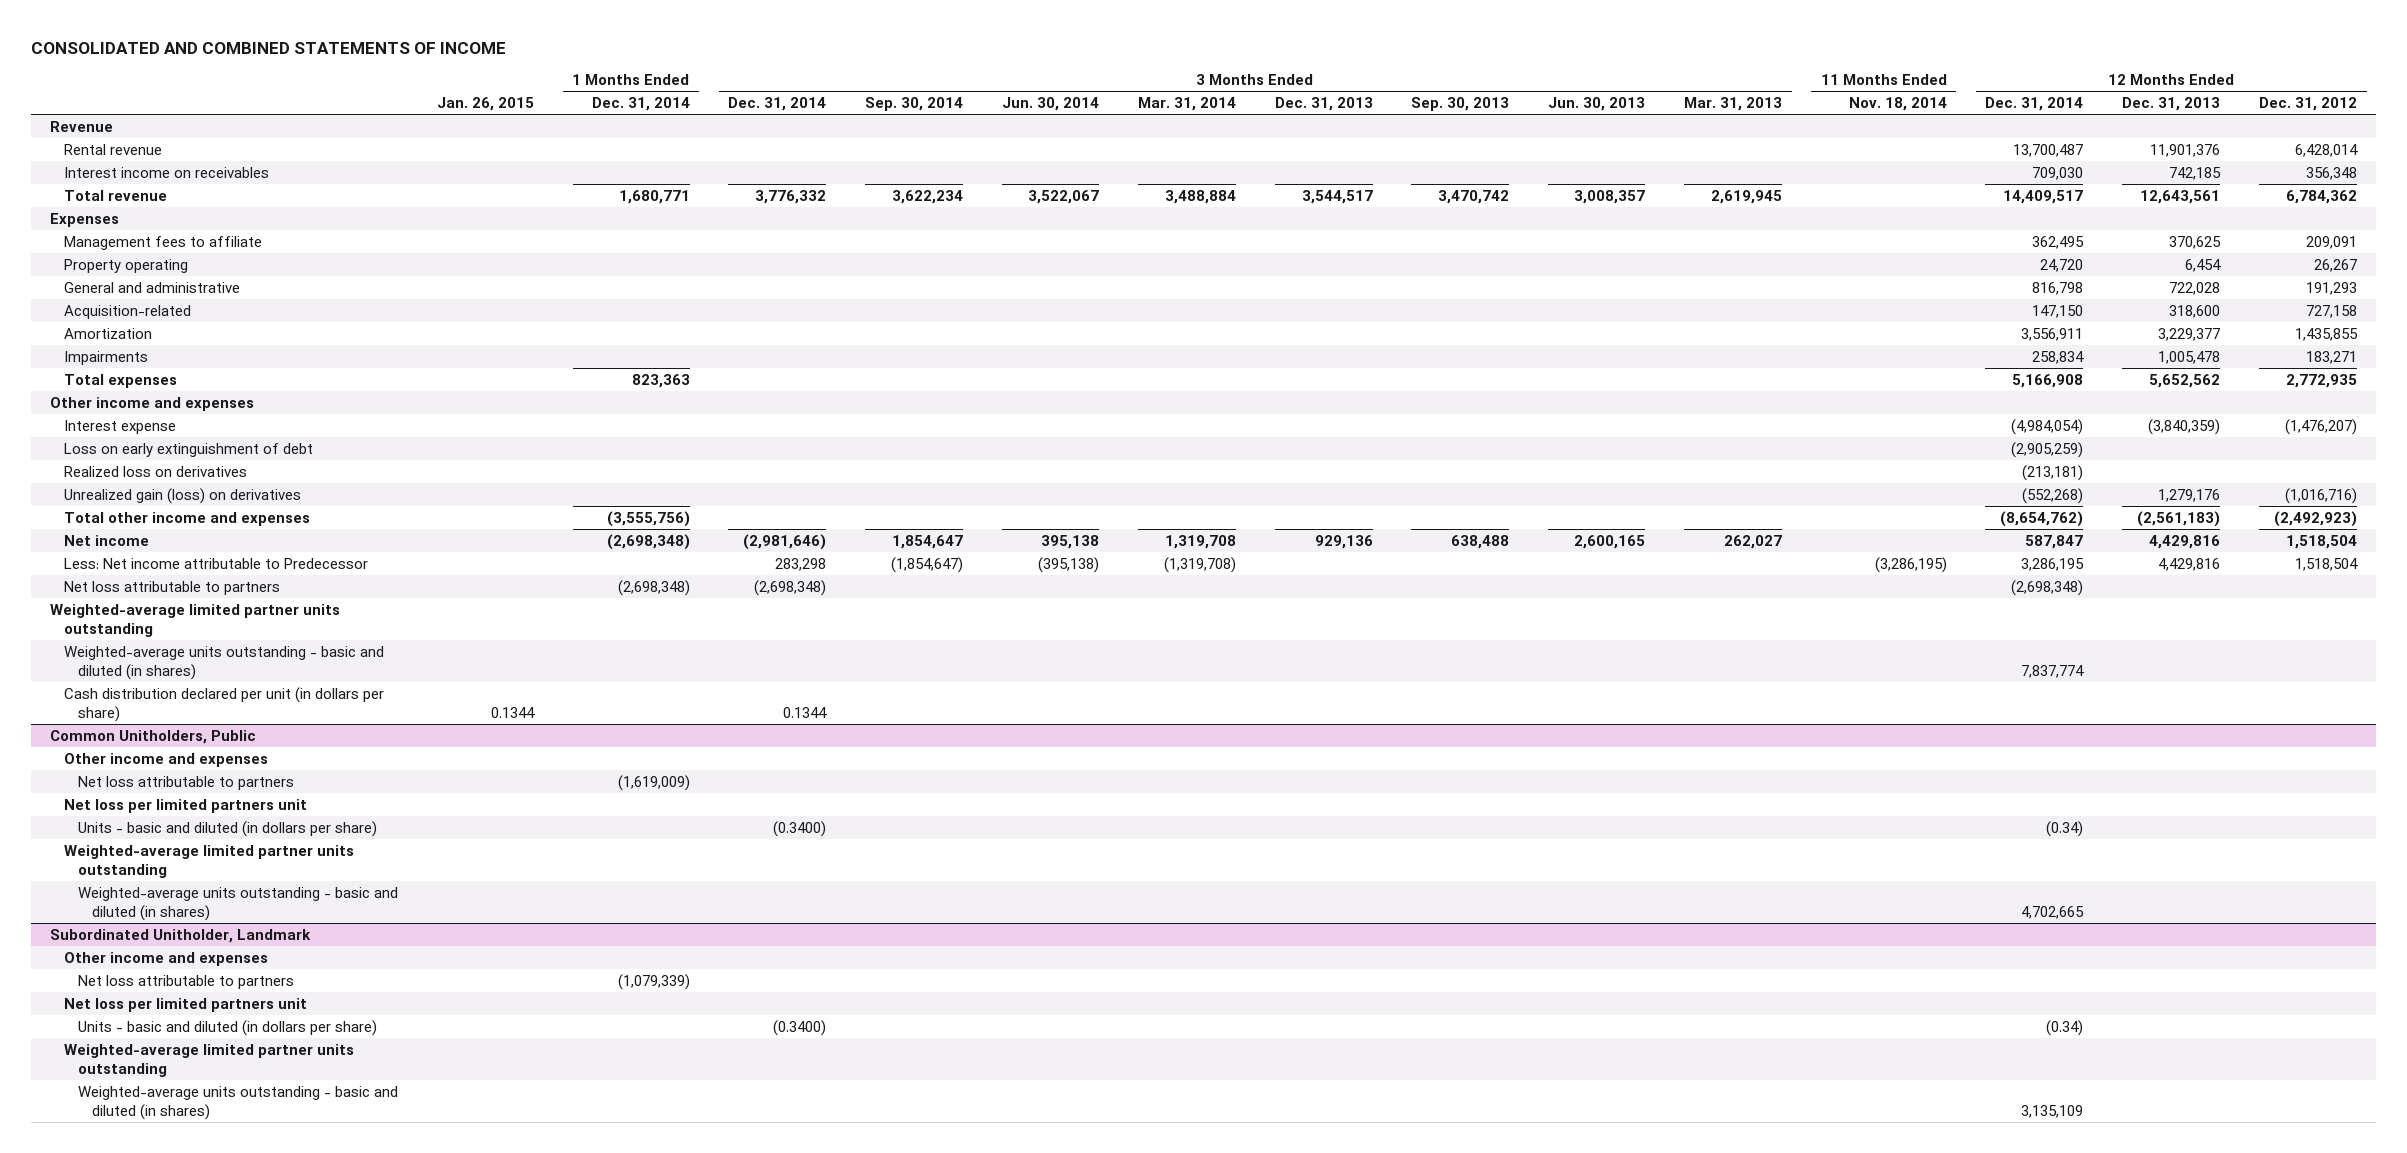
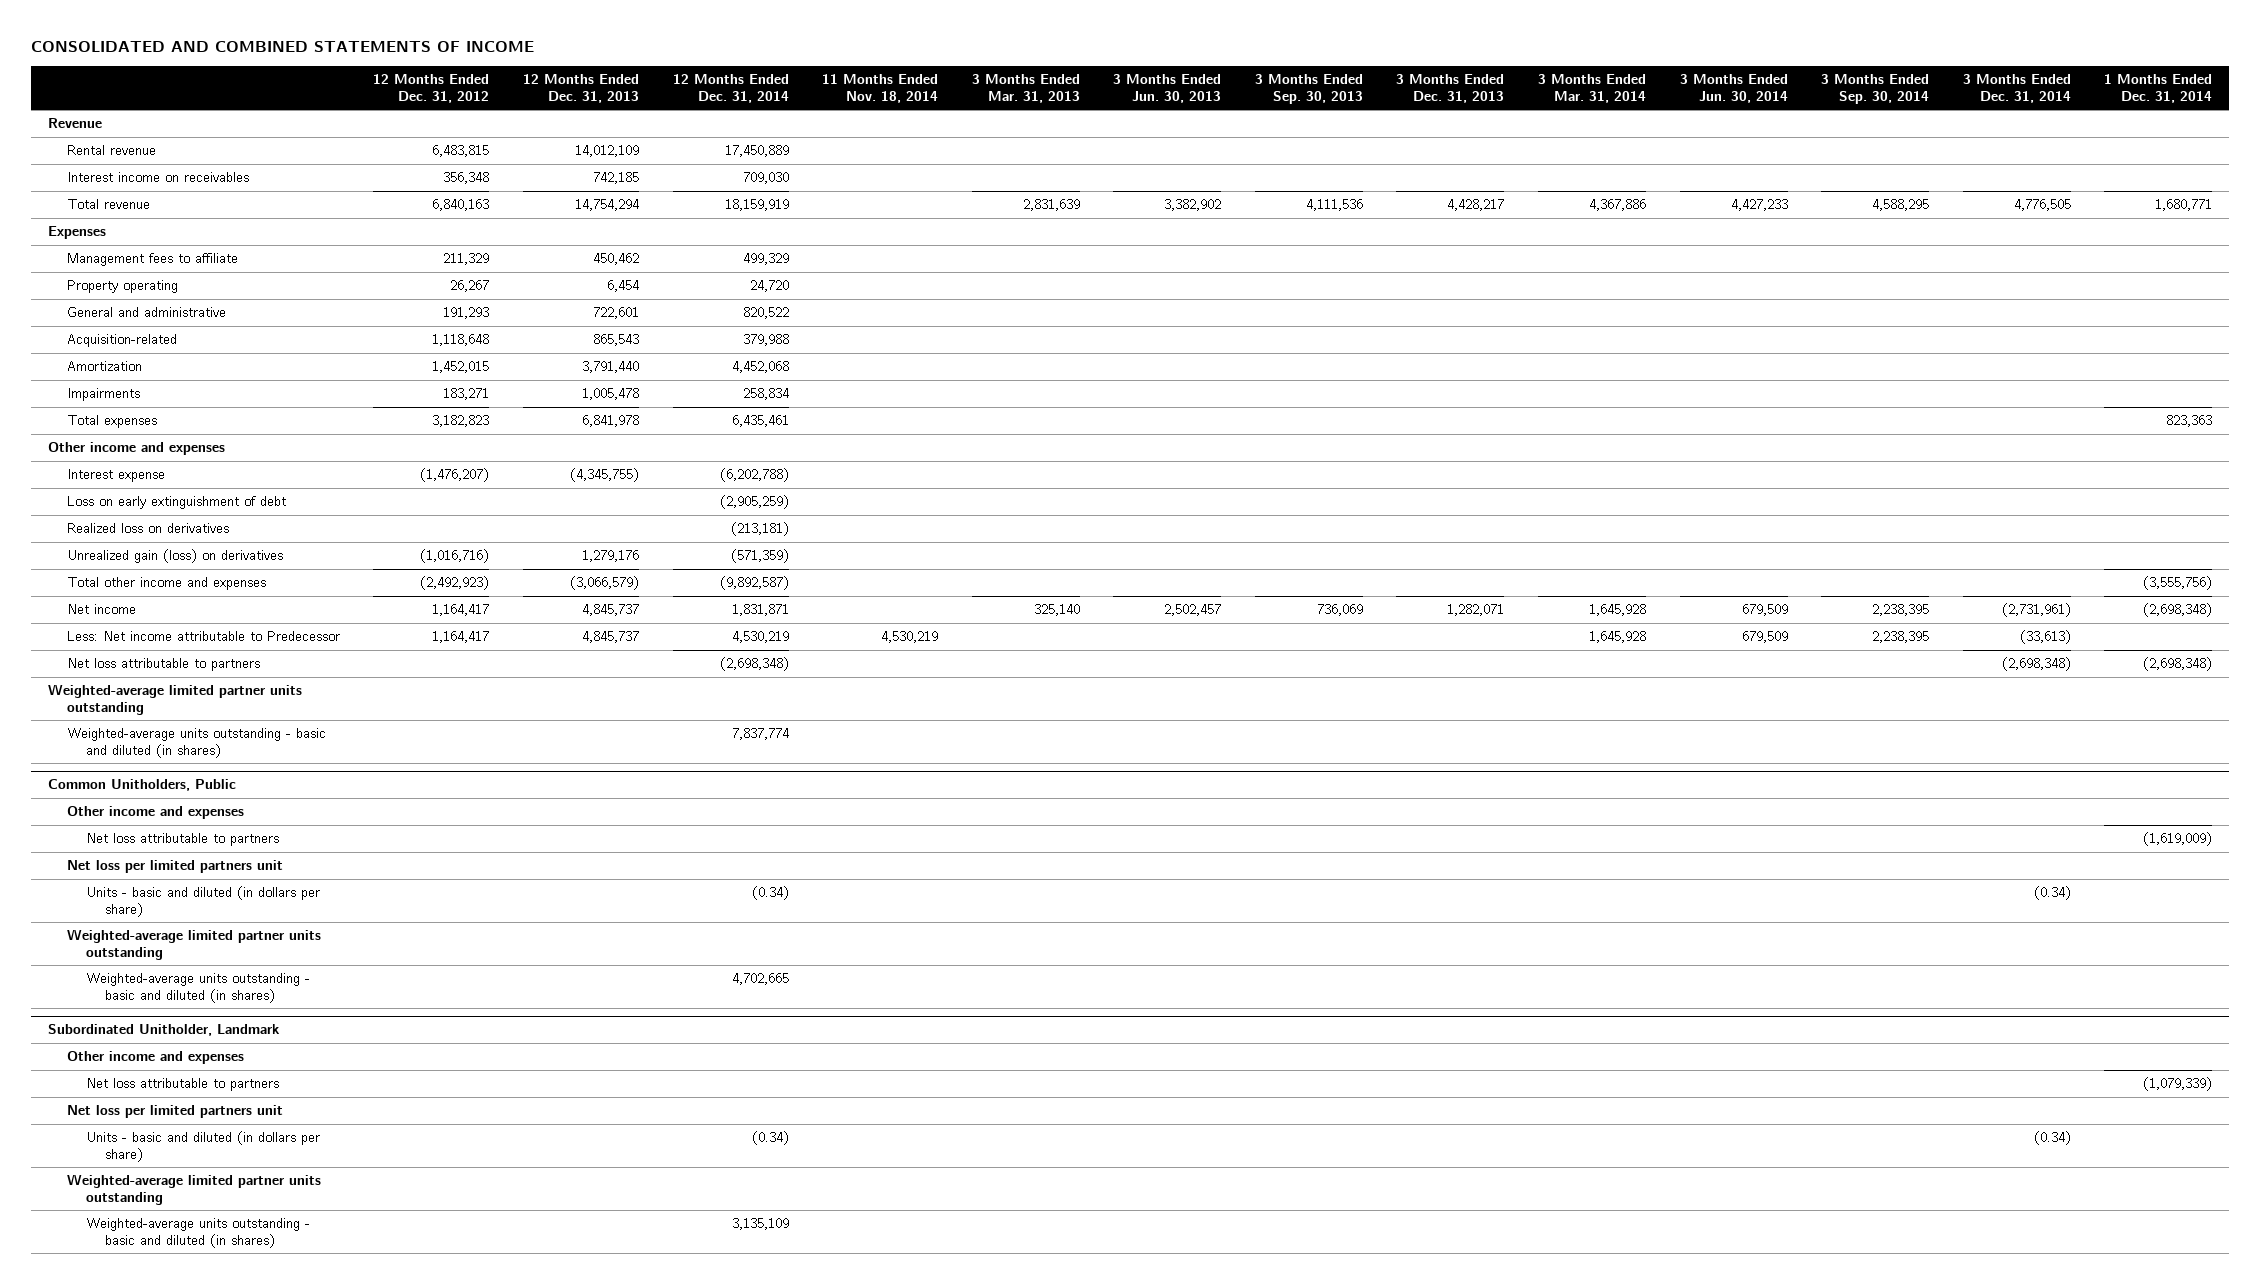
[436,97,534,112] Jan. 26, 2015 -> none
[2013,143,2084,157] 13,700,487 -> [724,145,789,158] 17,450,889
[2150,143,2221,157] 11,901,376 -> [575,145,640,158] 14,012,109
[2294,143,2358,157] 6,428,014 -> [432,145,490,158] 6,483,815
[755,189,827,204] 3,776,332 -> [2013,199,2071,212] 4,776,505
[892,189,964,204] 3,622,234 -> [1872,199,1930,212] 4,588,295
[1028,189,1100,204] 3,522,067 -> [1730,199,1788,212] 4,427,233
[1164,189,1236,204] 3,488,884 -> [1588,199,1646,212] 4,367,886
[1301,189,1373,204] 3,544,517 -> [1447,199,1505,212] 4,428,217
[1438,189,1510,204] 3,470,742 -> [1305,199,1363,212] 4,111,536
[1574,189,1646,204] 3,008,357 -> [1164,199,1222,212] 3,382,902
[1710,189,1782,204] 2,619,945 -> [1022,199,1080,212] 2,831,639
[2003,189,2084,204] 14,409,517 -> [724,199,789,212] 18,159,919
[2140,189,2221,204] 12,643,561 -> [575,199,640,212] 14,754,294
[2285,189,2357,204] 6,784,362 -> [432,199,490,212] 6,840,163
[2032,235,2085,249] 362,495 -> [742,253,789,266] 499,329
[2169,235,2222,249] 370,625 -> [593,253,640,266] 450,462
[2305,235,2357,249] 209,091 -> [443,253,490,266] 211,329
[2032,281,2084,295] 816,798 -> [742,307,789,320] 820,522
[2169,281,2221,295] 722,028 -> [593,307,640,320] 722,601
[2032,304,2084,318] 147,150 -> [742,334,789,347] 379,988
[2169,304,2221,318] 318,600 -> [593,334,640,347] 865,543
[2305,304,2357,318] 727,158 -> [432,334,490,347] 1,118,648
[2021,327,2084,341] 3,556,911 -> [731,361,789,374] 4,452,068
[2158,327,2221,341] 3,229,377 -> [582,361,640,374] 3,791,440
[2294,327,2358,341] 1,435,855 -> [432,361,490,374] 1,452,015
[2012,373,2084,388] 5,166,908 -> [731,415,789,428] 6,435,461
[2149,373,2221,388] 5,652,562 -> [582,415,640,428] 6,841,978
[2285,373,2357,388] 2,772,935 -> [432,415,490,428] 3,182,823
[2011,418,2084,435] (4,984,054) -> [719,468,789,483] (6,202,788)
[2148,418,2221,435] (3,840,359) -> [570,468,640,483] (4,345,755)
[2022,487,2084,504] (552,268) -> [730,549,789,564] (571,359)
[2000,510,2084,527] (8,654,762) -> [719,576,789,591] (9,892,587)
[2137,510,2221,527] (2,561,183) -> [570,576,640,591] (3,066,579)
[743,533,827,550] (2,981,646) -> [2001,603,2071,618] (2,731,961)
[892,534,964,549] 1,854,647 -> [1872,604,1930,617] 2,238,395
[1041,534,1100,549] 395,138 -> [1741,604,1788,617] 679,509
[1164,534,1236,549] 1,319,708 -> [1588,604,1646,617] 1,645,928
[1314,534,1373,549] 929,136 -> [1447,604,1505,617] 1,282,071
[1451,534,1510,549] 638,488 -> [1316,604,1363,617] 736,069
[1574,534,1646,549] 2,600,165 -> [1164,604,1222,617] 2,502,457
[1723,534,1782,549] 262,027 -> [1033,604,1080,617] 325,140
[2025,534,2084,549] 587,847 -> [731,604,789,617] 1,831,871
[2149,534,2221,549] 4,429,816 -> [582,604,640,617] 4,845,737
[2285,534,2357,549] 1,518,504 -> [432,604,490,617] 1,164,417
[775,557,827,571] 283,298 -> [2019,630,2071,645] (33,613)
[891,556,964,573] (1,854,647) -> [1872,631,1930,644] 2,238,395
[1038,556,1100,573] (395,138) -> [1741,631,1788,644] 679,509
[1163,556,1236,573] (1,319,708) -> [1588,631,1646,644] 1,645,928
[1874,556,1947,573] (3,286,195) -> [881,631,939,644] 4,530,219
[2021,557,2085,571] 3,286,195 -> [731,631,789,644] 4,530,219
[2158,557,2221,571] 4,429,816 -> [582,631,640,644] 4,845,737
[2294,557,2358,571] 1,518,504 -> [432,631,490,644] 1,164,417
[64,686,385,722] Cash distribution declared per unit (in dollars per share) -> none
[773,820,827,837] (0.3400) -> [2033,886,2071,901] (0.34)
[773,1019,827,1036] (0.3400) -> [2033,1131,2071,1146] (0.34)

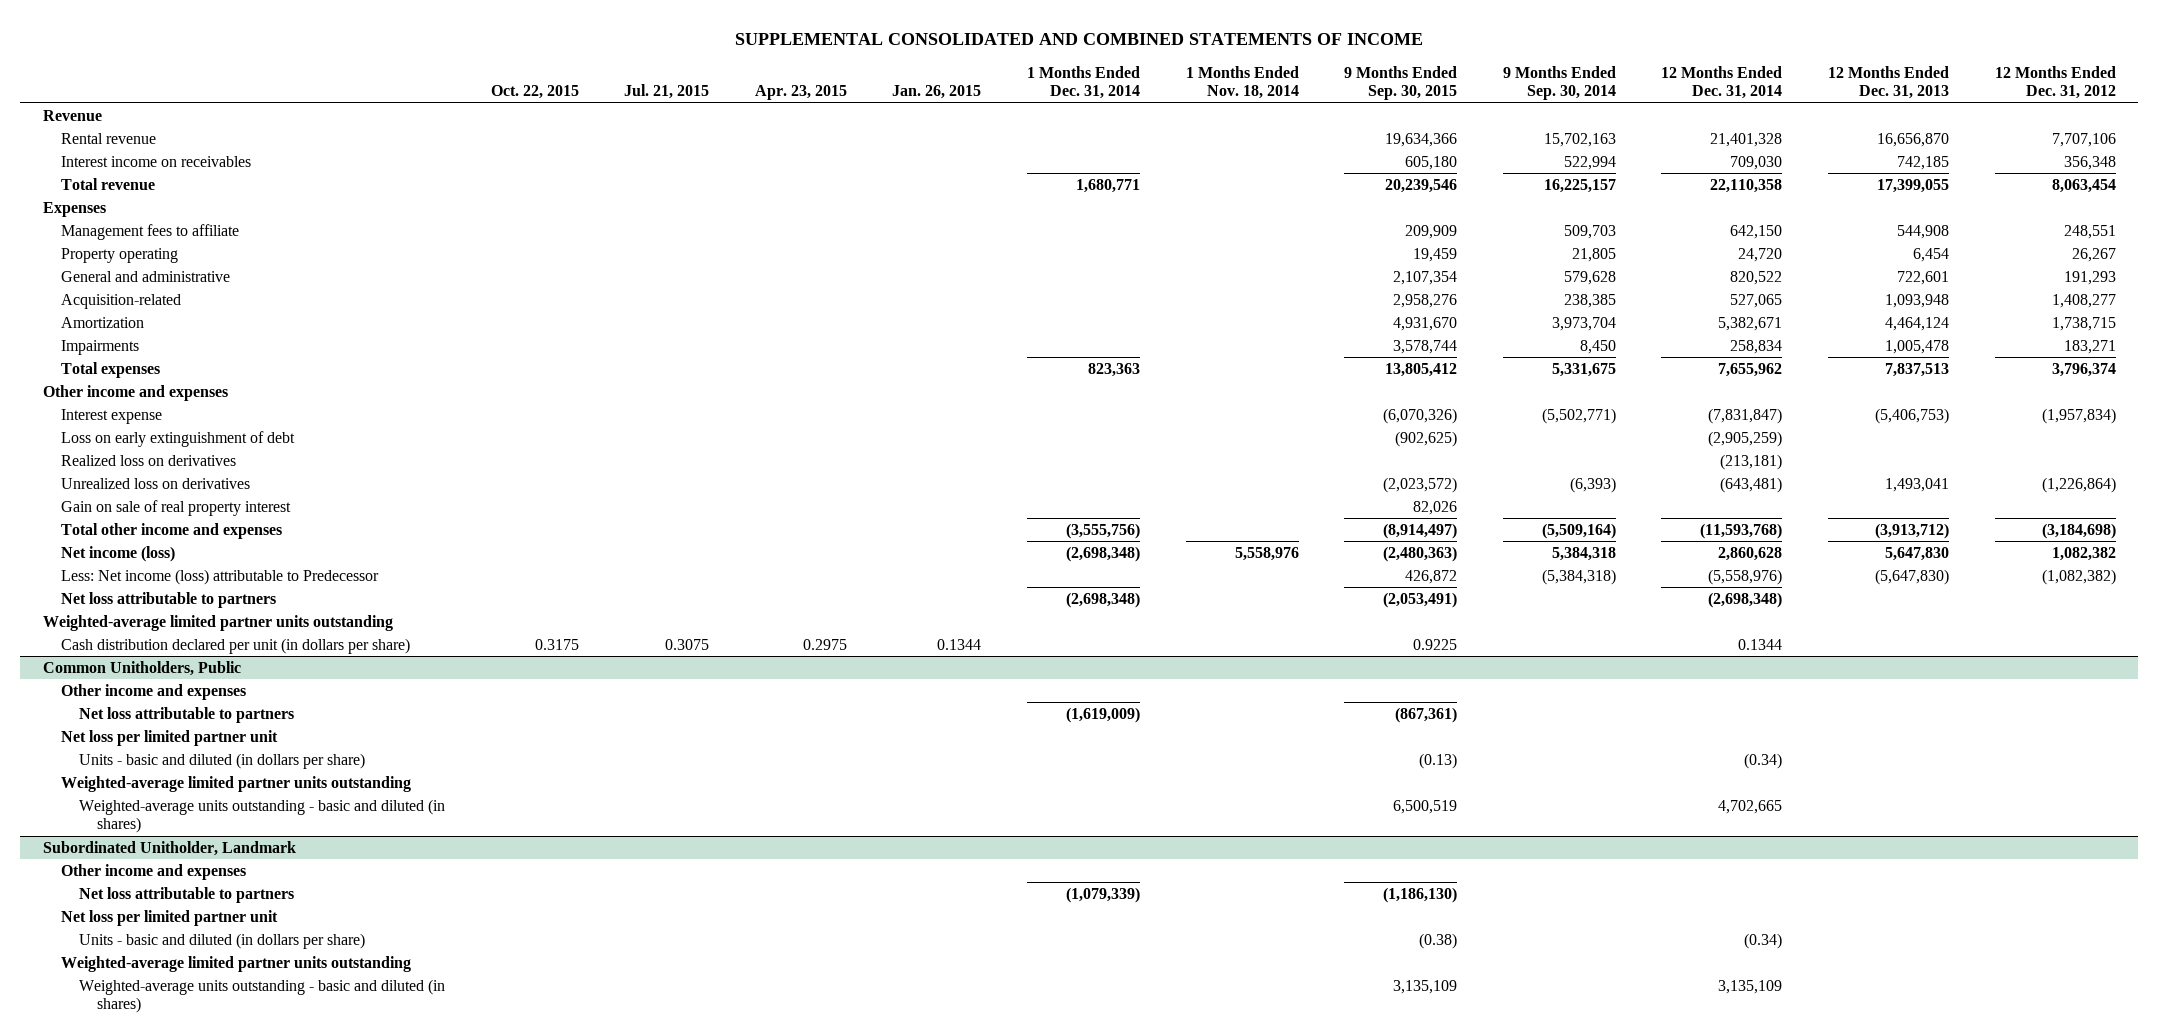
[30,41,534,53] CONSOLIDATED AND COMBINED STATEMENTS OF INCOME -> [735,32,1424,45] SUPPLEMENTAL CONSOLIDATED AND COMBINED STATEMENTS OF INCOME
[822,74,939,103] 11 Months Ended Nov. 18, 2014 -> none
[971,74,1080,103] 3 Months Ended Mar. 31, 2013 -> none
[1113,74,1222,103] 3 Months Ended Jun. 30, 2013 -> none
[1254,74,1363,104] 3 Months Ended Sep. 30, 2013 -> none
[1396,74,1505,103] 3 Months Ended Dec. 31, 2013 -> none
[1537,74,1646,103] 3 Months Ended Mar. 31, 2014 -> none
[1679,74,1788,103] 3 Months Ended Jun. 30, 2014 -> none
[1821,74,1930,104] 3 Months Ended Sep. 30, 2014 -> none
[1962,74,2071,103] 3 Months Ended Dec. 31, 2014 -> none
none -> [490,84,579,99] Oct. 22, 2015
none -> [624,83,710,99] Jul. 21, 2015
none -> [754,84,847,100] Apr. 23, 2015
none -> [892,84,982,99] Jan. 26, 2015
none -> [1185,65,1299,99] 1 Months Ended Nov. 18, 2014
none -> [1344,65,1458,100] 9 Months Ended Sep. 30, 2015
none -> [1502,65,1616,100] 9 Months Ended Sep. 30, 2014
[432,145,490,158] 6,483,815 -> [2051,132,2116,147] 7,707,106
[575,145,640,158] 14,012,109 -> [1877,132,1950,147] 16,656,870
[724,145,789,158] 17,450,889 -> [1710,132,1783,147] 21,401,328
[432,199,490,212] 6,840,163 -> [2051,178,2116,193] 8,063,454
[575,199,640,212] 14,754,294 -> [1877,178,1950,193] 17,399,055
[724,199,789,212] 18,159,919 -> [1710,178,1783,193] 22,110,358
[443,253,490,266] 211,329 -> [2063,224,2116,239] 248,551
[593,253,640,266] 450,462 -> [1897,224,1950,239] 544,908
[742,253,789,266] 499,329 -> [1730,224,1783,239] 642,150
[432,334,490,347] 1,118,648 -> [2051,293,2116,308] 1,408,277
[593,334,640,347] 865,543 -> [1885,293,1950,308] 1,093,948
[742,334,789,347] 379,988 -> [1730,293,1783,308] 527,065
[432,361,490,374] 1,452,015 -> [2051,316,2116,331] 1,738,715
[582,361,640,374] 3,791,440 -> [1885,316,1950,331] 4,464,124
[731,361,789,374] 4,452,068 -> [1718,316,1783,331] 5,382,671
[432,415,490,428] 3,182,823 -> [2051,362,2116,377] 3,796,374
[582,415,640,428] 6,841,978 -> [1885,362,1950,377] 7,837,513
[731,415,789,428] 6,435,461 -> [1718,362,1783,377] 7,655,962
[420,468,490,483] (1,476,207) -> [2041,407,2116,424] (1,957,834)
[570,468,640,483] (4,345,755) -> [1875,407,1950,424] (5,406,753)
[719,468,789,483] (6,202,788) -> [1708,407,1783,424] (7,831,847)
[66,549,283,564] Unrealized gain (loss) on derivatives -> [61,477,251,489] Unrealized loss on derivatives
[420,549,490,564] (1,016,716) -> [2041,476,2116,493] (1,226,864)
[582,550,640,563] 1,279,176 -> [1885,477,1950,492] 1,493,041
[730,549,789,564] (571,359) -> [1720,476,1783,493] (643,481)
none -> [61,499,292,516] Gain on sale of real property interest
[420,576,490,591] (2,492,923) -> [2041,522,2116,539] (3,184,698)
[570,576,640,591] (3,066,579) -> [1875,522,1950,539] (3,913,712)
[719,576,789,591] (9,892,587) -> [1700,522,1783,539] (11,593,768)
[66,604,136,615] Net income -> [61,545,176,562] Net income (loss)
[432,604,490,617] 1,164,417 -> [2051,546,2116,561] 1,082,382
[582,604,640,617] 4,845,737 -> [1885,546,1950,561] 5,647,830
[731,604,789,617] 1,831,871 -> [1718,546,1783,561] 2,860,628
[66,631,340,642] Less: Net income attributable to Predecessor -> [61,568,380,585] Less: Net income (loss) attributable to Predecessor
[432,631,490,644] 1,164,417 -> [2041,568,2116,585] (1,082,382)
[582,631,640,644] 4,845,737 -> [1875,568,1950,585] (5,647,830)
[731,631,789,644] 4,530,219 -> [1708,568,1783,585] (5,558,976)
[66,728,326,758] Weighted-average units outstanding - basic and diluted (in shares) -> none
none -> [61,637,411,654] Cash distribution declared per unit (in dollars per share)
[66,860,283,874] Net loss per limited partners unit -> [61,729,279,746] Net loss per limited partner unit
[66,1105,283,1119] Net loss per limited partners unit -> [61,909,279,926] Net loss per limited partner unit

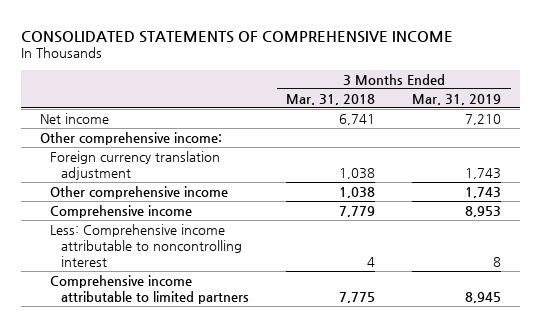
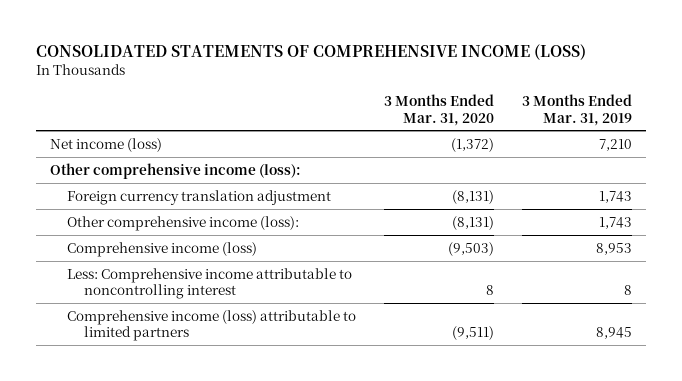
[21,30,454,43] CONSOLIDATED STATEMENTS OF COMPREHENSIVE INCOME -> [35,43,586,60] CONSOLIDATED STATEMENTS OF COMPREHENSIVE INCOME (LOSS)
[286,93,376,105] Mar. 31, 2018 -> none
none -> [384,94,495,126] 3 Months Ended Mar. 31, 2020
[39,112,109,124] Net income -> [49,137,162,152] Net income (loss)
[39,131,222,145] Other comprehensive income: -> [49,162,301,179] Other comprehensive income (loss):
[50,185,229,199] Other comprehensive income -> [67,215,300,231] Other comprehensive income (loss):
[50,204,193,218] Comprehensive income -> [67,241,258,257] Comprehensive income (loss)
[50,274,250,304] Comprehensive income attributable to limited partners -> [67,309,357,342] Comprehensive income (loss) attributable to limited partners

